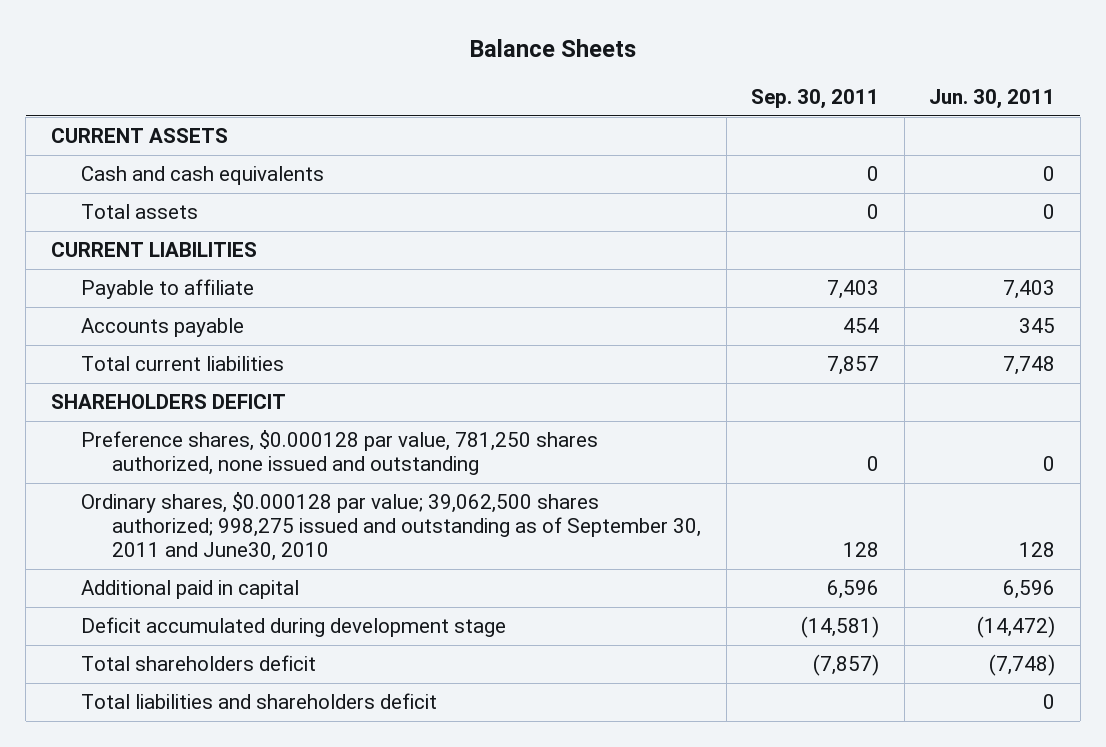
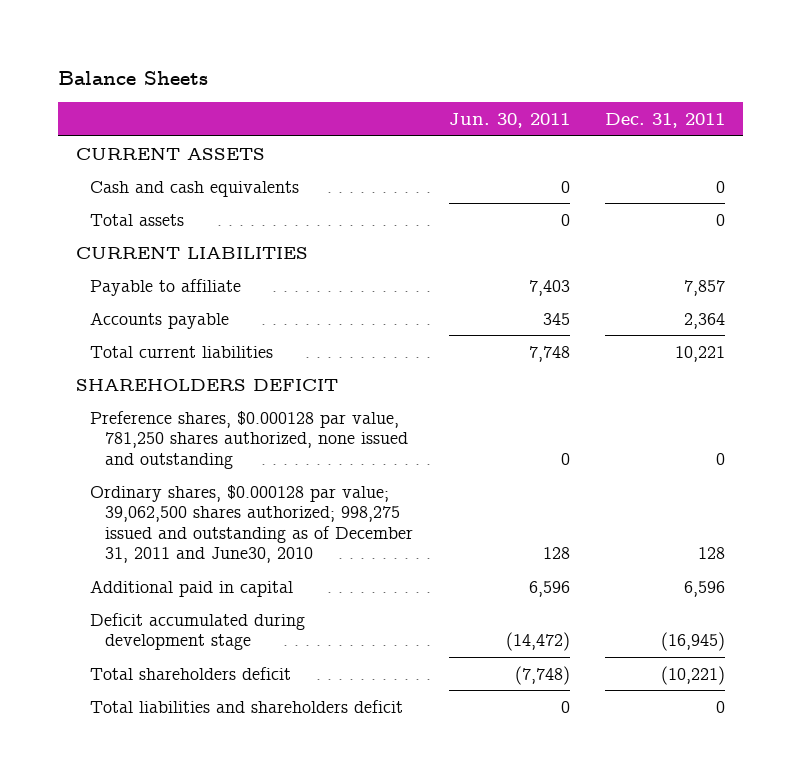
[751,88,880,109] Sep. 30, 2011 -> none
none -> [605,113,726,129] Dec. 31, 2011
[81,492,701,562] Ordinary shares, $0.000128 par value; 39,062,500 shares authorized; 998,275 issued and outstanding as of September 30, 2011 and June30, 2010 -> [90,484,414,564] Ordinary shares, $0.000128 par value; 39,062,500 shares authorized; 998,275 issued and outstanding as of December 31, 2011 and June30, 2010

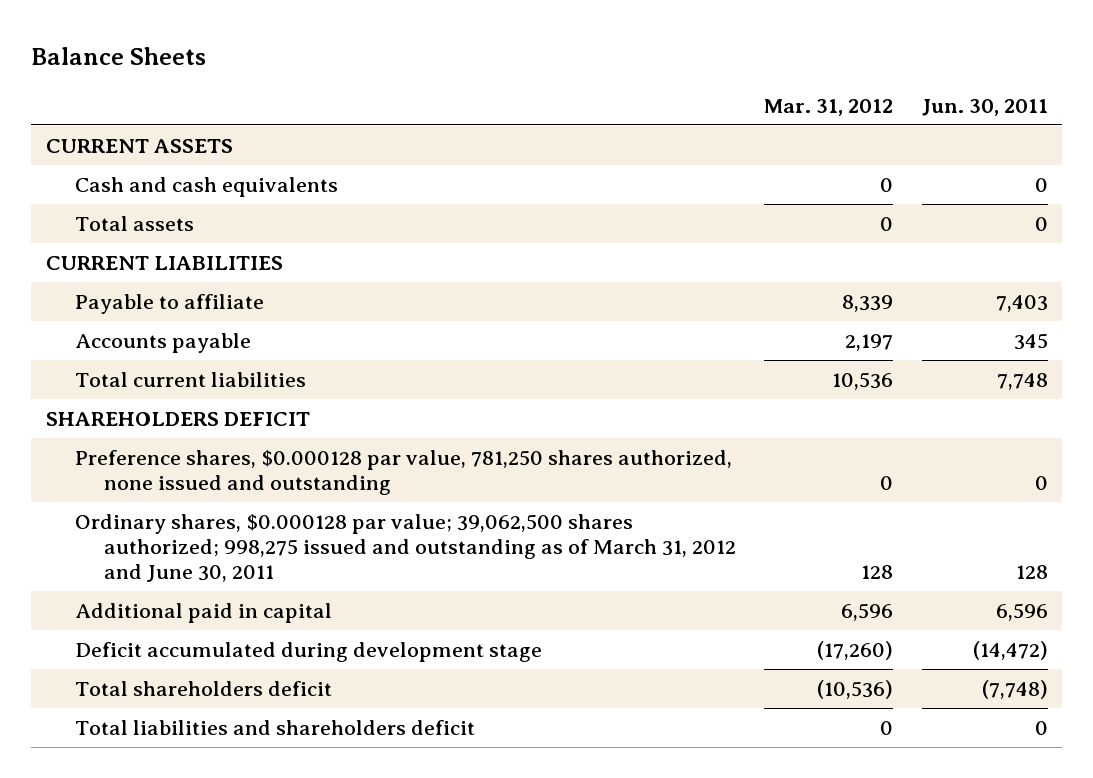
[605,113,726,129] Dec. 31, 2011 -> none
none -> [764,99,894,117] Mar. 31, 2012
[90,484,414,564] Ordinary shares, $0.000128 par value; 39,062,500 shares authorized; 998,275 issued and outstanding as of December 31, 2011 and June30, 2010 -> [74,513,737,583] Ordinary shares, $0.000128 par value; 39,062,500 shares authorized; 998,275 issued and outstanding as of March 31, 2012 and June 30, 2011

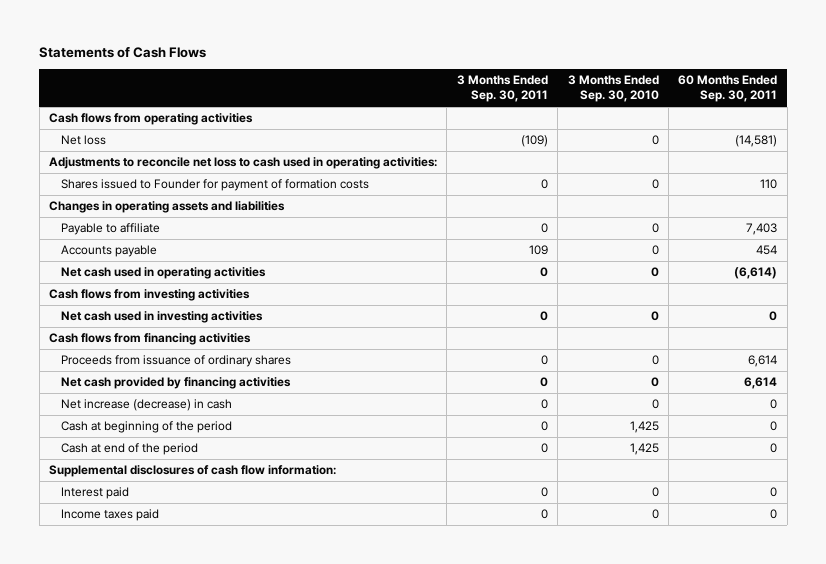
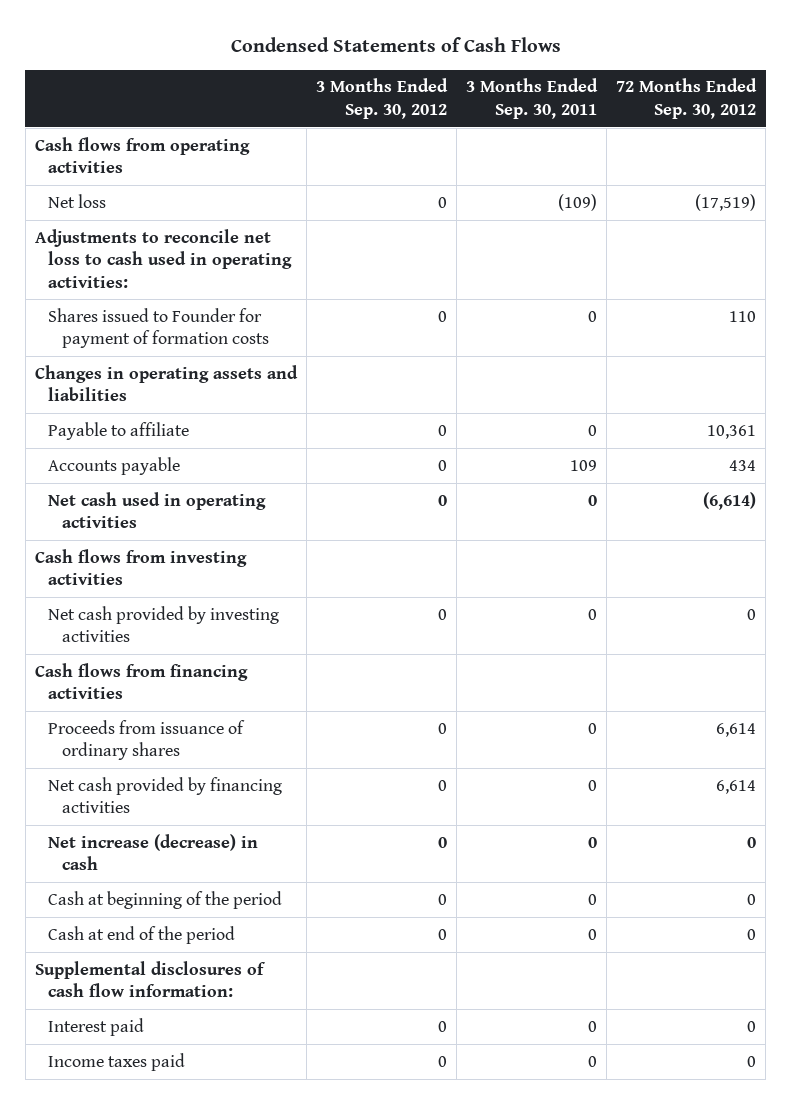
[39,47,207,59] Statements of Cash Flows -> [230,37,561,53] Condensed Statements of Cash Flows
[567,75,659,103] 3 Months Ended Sep. 30, 2010 -> none
[678,75,778,103] 60 Months Ended Sep. 30, 2011 -> none
none -> [316,78,449,119] 3 Months Ended Sep. 30, 2012
none -> [616,78,758,119] 72 Months Ended Sep. 30, 2012
[61,311,264,324] Net cash used in investing activities -> [48,605,280,643] Net cash provided by investing activities

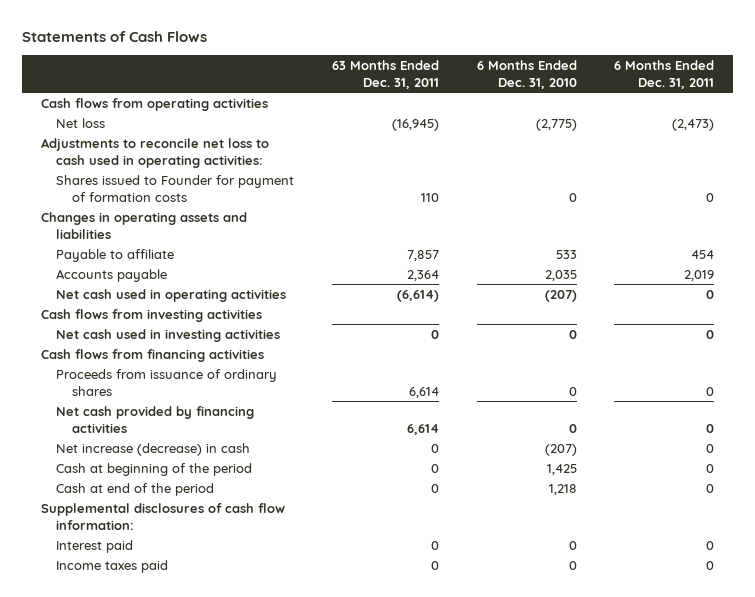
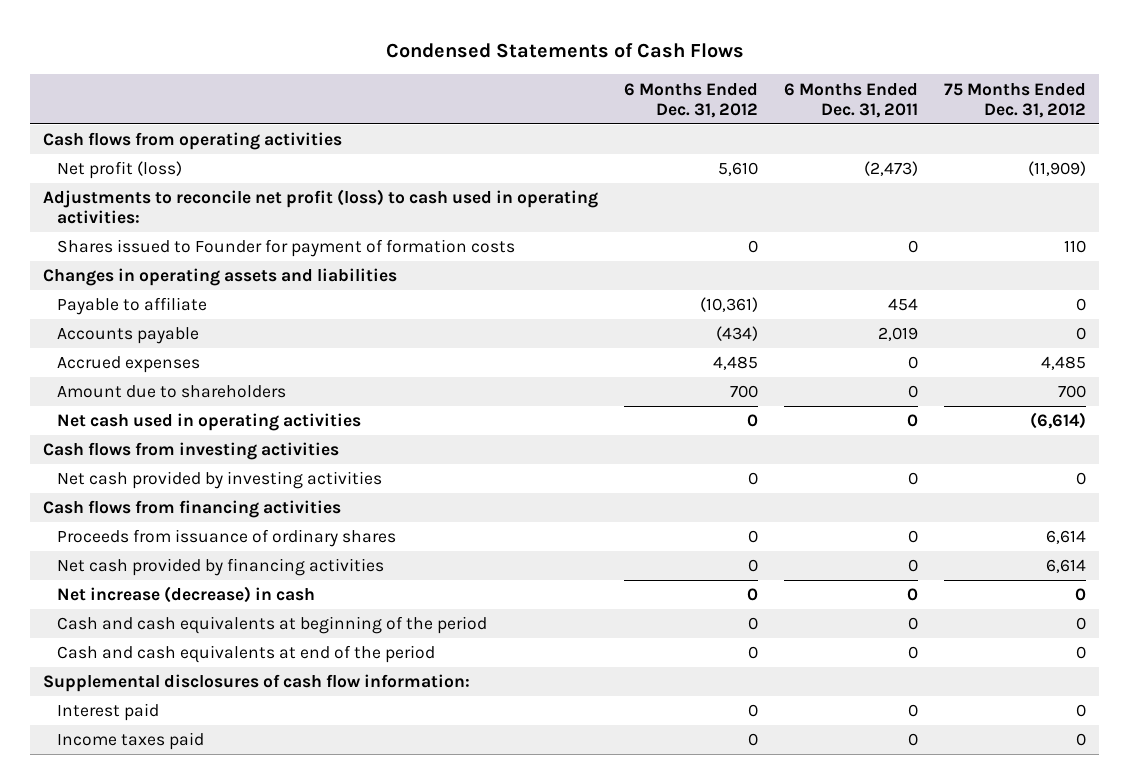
[22,31,208,43] Statements of Cash Flows -> [385,43,744,59] Condensed Statements of Cash Flows
[331,60,439,89] 63 Months Ended Dec. 31, 2011 -> none
[476,60,577,89] 6 Months Ended Dec. 31, 2010 -> none
none -> [624,82,759,118] 6 Months Ended Dec. 31, 2012
none -> [944,82,1087,118] 75 Months Ended Dec. 31, 2012
[56,117,106,128] Net loss -> [56,161,182,180] Net profit (loss)
[40,137,269,168] Adjustments to reconcile net loss to cash used in operating activities: -> [43,189,599,225] Adjustments to reconcile net profit (loss) to cash used in operating activities:
none -> [56,356,200,374] Accrued expenses
none -> [56,385,286,399] Amount due to shareholders
[56,328,281,342] Net cash used in investing activities -> [56,471,382,490] Net cash provided by investing activities
[56,462,253,476] Cash at beginning of the period -> [56,616,487,635] Cash and cash equivalents at beginning of the period
[56,482,215,496] Cash at end of the period -> [56,645,435,664] Cash and cash equivalents at end of the period

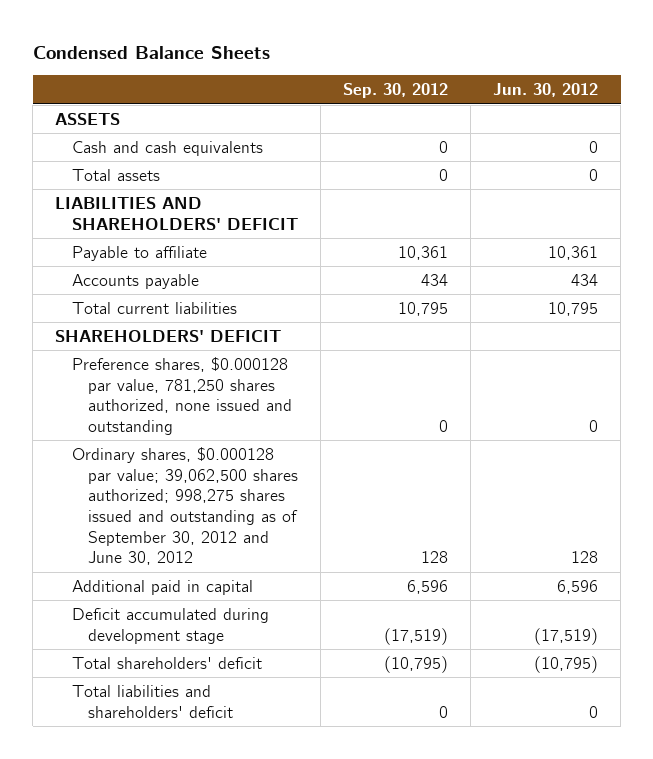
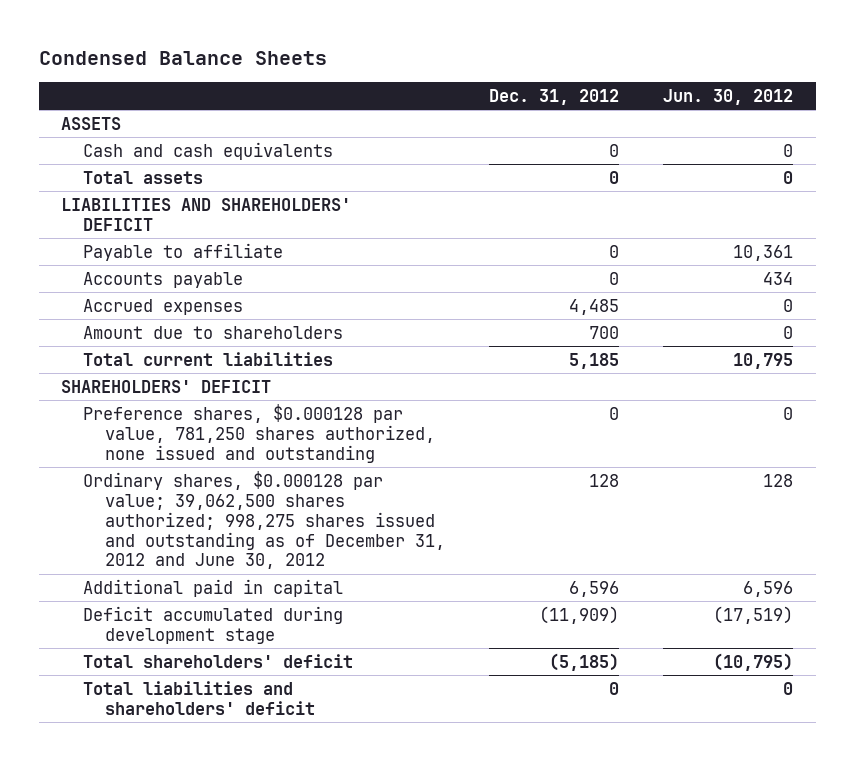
[342,83,448,99] Sep. 30, 2012 -> none
none -> [489,88,620,105] Dec. 31, 2012
none -> [82,298,243,315] Accrued expenses
none -> [82,325,343,339] Amount due to shareholders
[71,446,298,566] Ordinary shares, $0.000128 par value; 39,062,500 shares authorized; 998,275 shares issued and outstanding as of September 30, 2012 and June 30, 2012 -> [82,470,445,570] Ordinary shares, $0.000128 par value; 39,062,500 shares authorized; 998,275 shares issued and outstanding as of December 31, 2012 and June 30, 2012

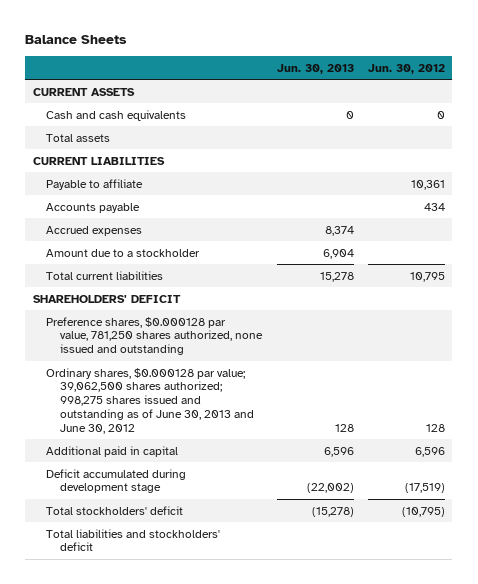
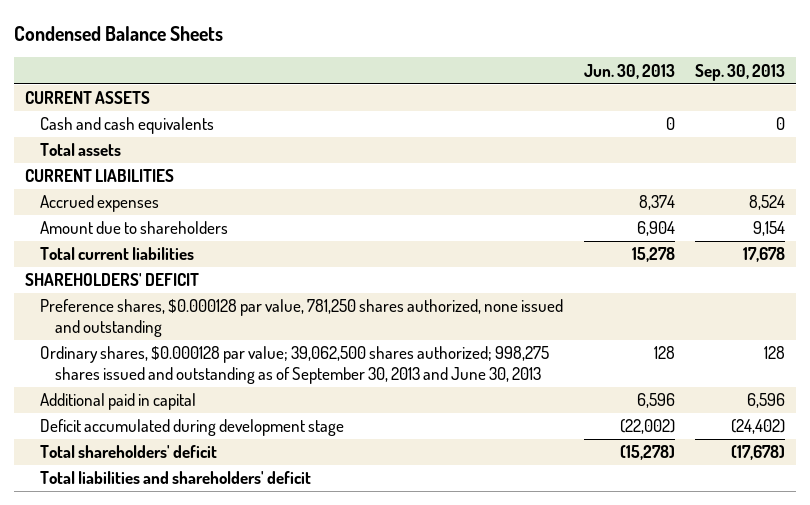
[25,35,128,45] Balance Sheets -> [14,25,224,41] Condensed Balance Sheets
[368,63,446,74] Jun. 30, 2012 -> none
none -> [695,63,786,81] Sep. 30, 2013
[46,178,144,190] Payable to affiliate -> none
[46,202,141,213] Accounts payable -> none
[46,248,201,257] Amount due to a stockholder -> [39,221,228,235] Amount due to shareholders
[46,367,255,434] Ordinary shares, $0.000128 par value; 39,062,500 shares authorized; 998,275 shares issued and outstanding as of June 30, 2013 and June 30, 2012 -> [39,346,549,384] Ordinary shares, $0.000128 par value; 39,062,500 shares authorized; 998,275 shares issued and outstanding as of September 30, 2013 and June 30, 2013
[46,505,184,515] Total stockholders' deficit -> [39,445,217,459] Total shareholders' deficit
[46,528,221,552] Total liabilities and stockholders' deficit -> [39,471,311,485] Total liabilities and shareholders' deficit

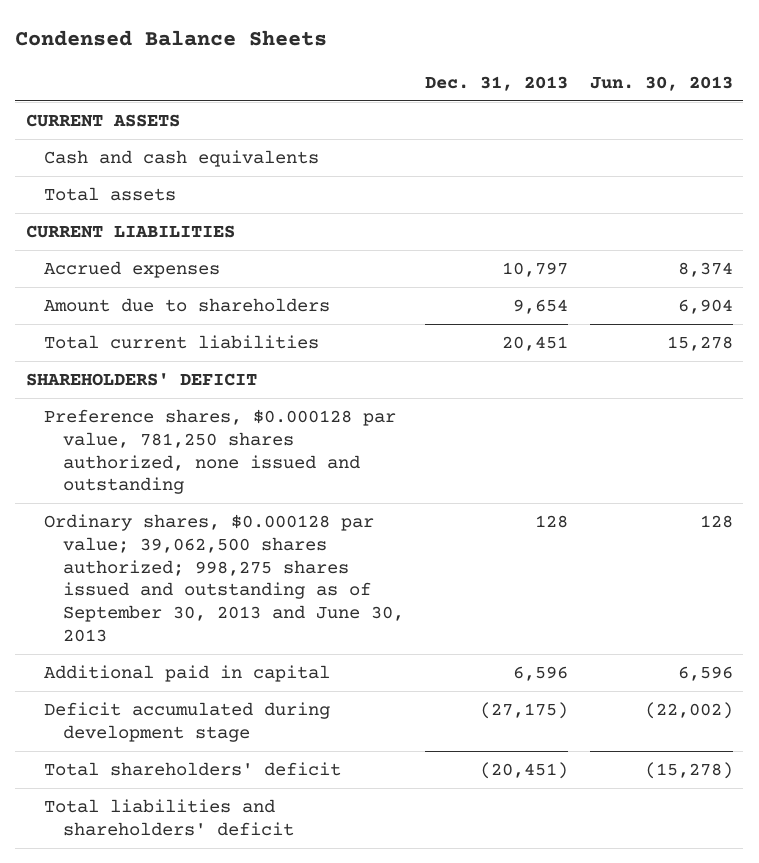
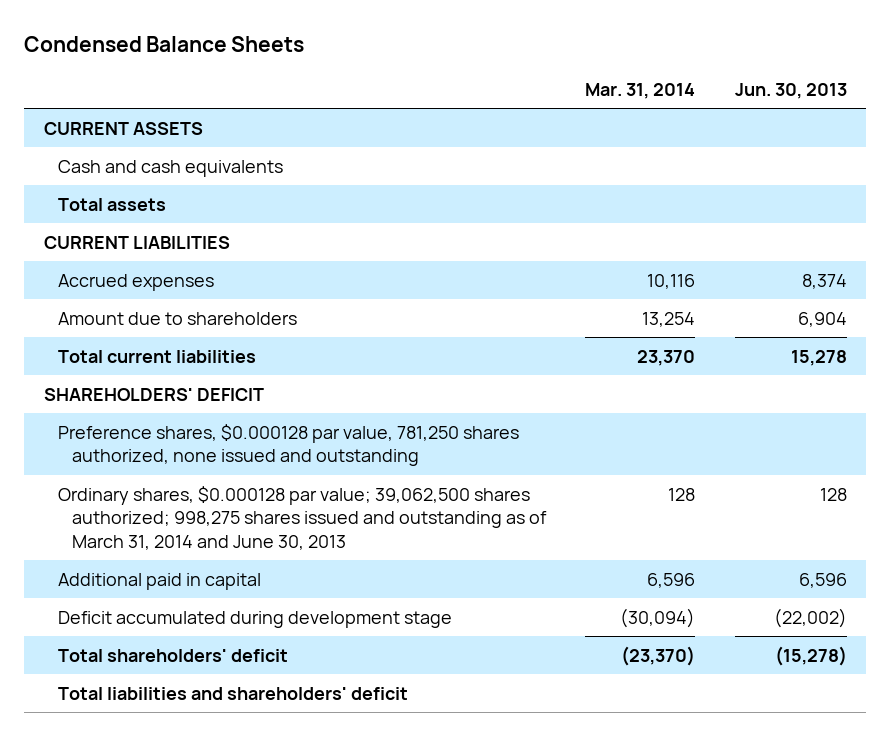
[425,75,569,91] Dec. 31, 2013 -> none
none -> [585,83,696,100] Mar. 31, 2014
[44,514,404,642] Ordinary shares, $0.000128 par value; 39,062,500 shares authorized; 998,275 shares issued and outstanding as of September 30, 2013 and June 30, 2013 -> [57,485,548,550] Ordinary shares, $0.000128 par value; 39,062,500 shares authorized; 998,275 shares issued and outstanding as of March 31, 2014 and June 30, 2013

